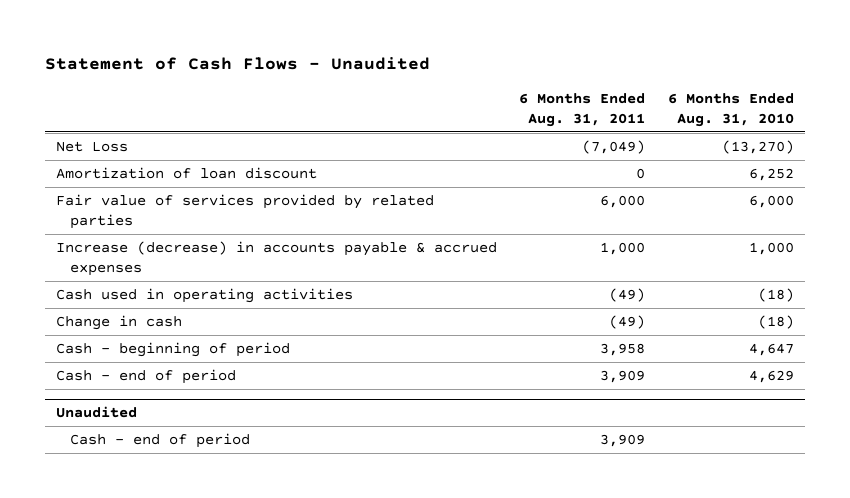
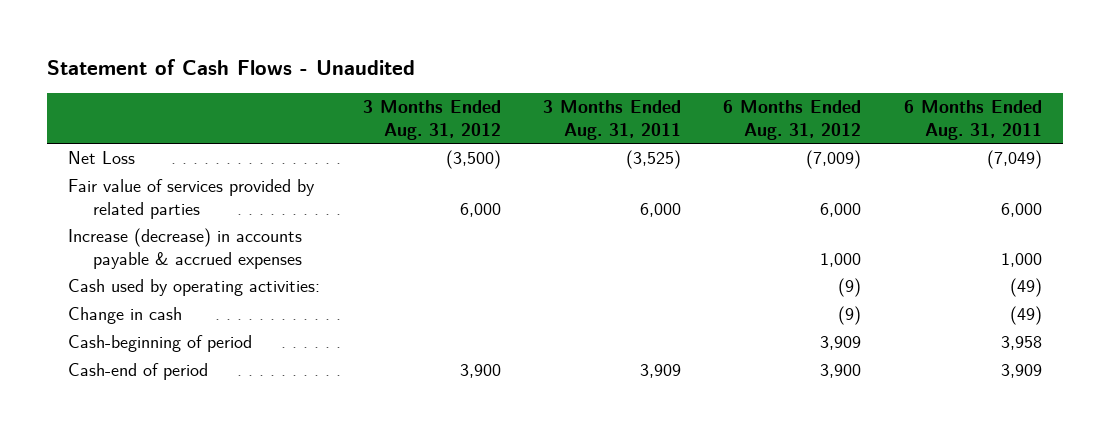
[667,92,794,127] 6 Months Ended Aug. 31, 2010 -> none
none -> [362,100,501,140] 3 Months Ended Aug. 31, 2012
none -> [542,100,681,140] 3 Months Ended Aug. 31, 2011
none -> [723,100,862,140] 6 Months Ended Aug. 31, 2012
[55,167,317,180] Amortization of loan discount -> none
[55,288,353,304] Cash used in operating activities -> [68,279,321,297] Cash used by operating activities:
[55,406,137,419] Unaudited -> none
[69,433,250,449] Cash - end of period -> none
[55,342,290,358] Cash - beginning of period -> [68,335,253,353] Cash-beginning of period
[55,369,236,385] Cash - end of period -> [68,363,209,381] Cash-end of period

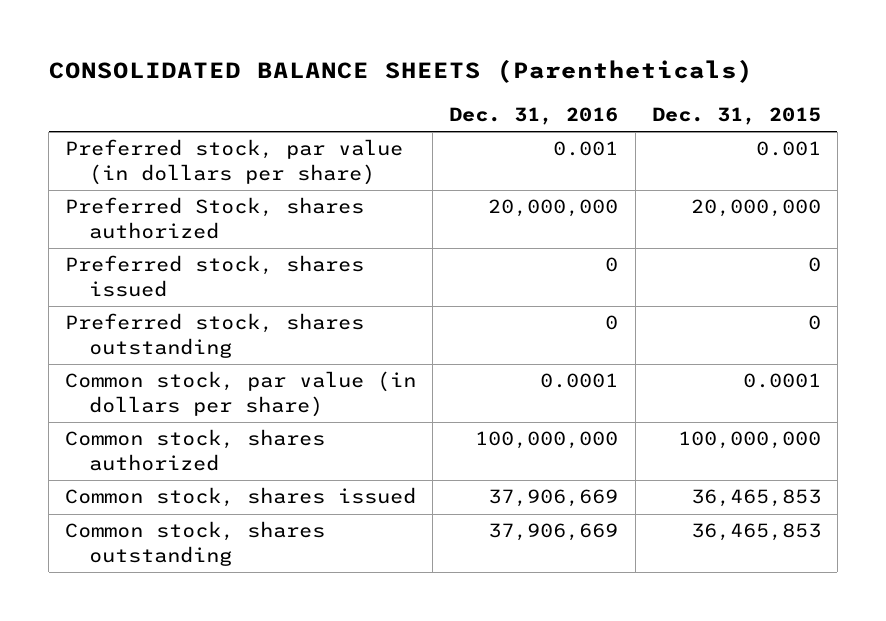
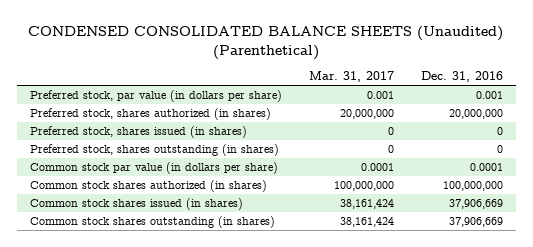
[48,59,753,84] CONSOLIDATED BALANCE SHEETS (Parentheticals) -> [28,25,504,60] CONDENSED CONSOLIDATED BALANCE SHEETS (Unaudited) (Parenthetical)
[651,106,821,125] Dec. 31, 2015 -> none
none -> [308,71,394,83] Mar. 31, 2017
[65,197,365,239] Preferred Stock, shares authorized -> [30,108,272,121] Preferred stock, shares authorized (in shares)
[65,255,365,297] Preferred stock, shares issued -> [30,126,248,139] Preferred stock, shares issued (in shares)
[65,313,365,358] Preferred stock, shares outstanding -> [30,144,280,157] Preferred stock, shares outstanding (in shares)
[65,371,417,417] Common stock, par value (in dollars per share) -> [30,162,279,175] Common stock par value (in dollars per share)
[65,429,326,471] Common stock, shares authorized -> [30,180,268,193] Common stock shares authorized (in shares)
[65,487,417,508] Common stock, shares issued -> [30,198,244,211] Common stock shares issued (in shares)
[65,521,326,566] Common stock, shares outstanding -> [30,216,276,229] Common stock shares outstanding (in shares)

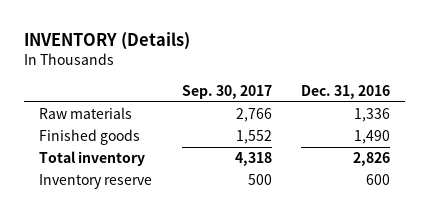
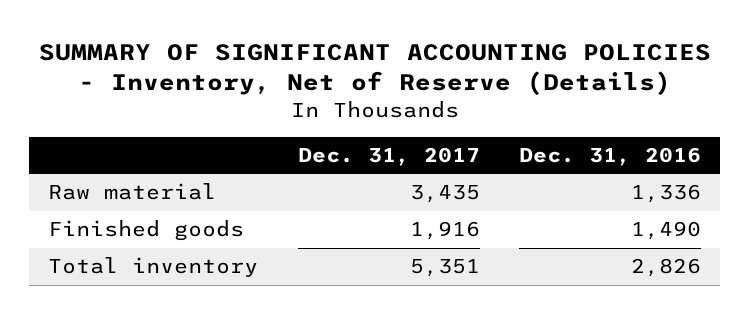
[24,32,191,51] INVENTORY (Details) -> [38,43,711,96] SUMMARY OF SIGNIFICANT ACCOUNTING POLICIES - Inventory, Net of Reserve (Details)
[181,84,272,99] Sep. 30, 2017 -> none
none -> [297,146,480,166] Dec. 31, 2017
[39,107,133,120] Raw materials -> [48,183,217,201] Raw material
[39,174,153,190] Inventory reserve -> none

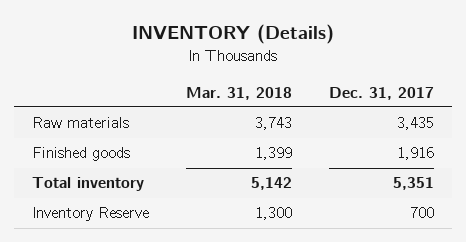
[38,43,711,96] SUMMARY OF SIGNIFICANT ACCOUNTING POLICIES - Inventory, Net of Reserve (Details) -> [131,23,334,44] INVENTORY (Details)
[518,146,701,166] Dec. 31, 2016 -> none
none -> [185,86,292,100] Mar. 31, 2018
[48,183,217,201] Raw material -> [32,117,130,129] Raw materials
none -> [32,207,150,222] Inventory Reserve

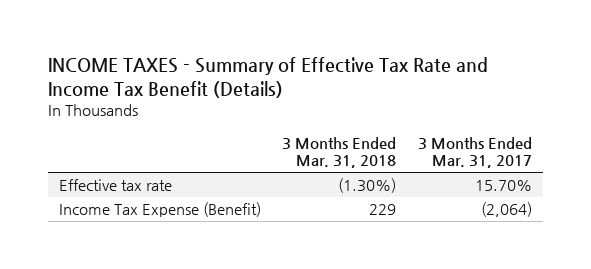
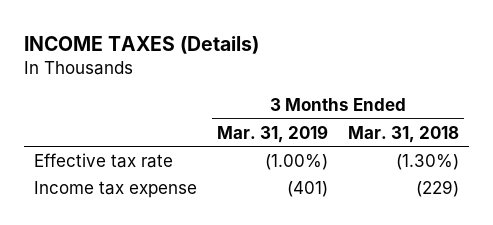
[47,57,488,98] INCOME TAXES - Summary of Effective Tax Rate and Income Tax Benefit (Details) -> [24,36,260,55] INCOME TAXES (Details)
[417,136,532,169] 3 Months Ended Mar. 31, 2017 -> none
none -> [217,124,329,143] Mar. 31, 2019
[58,202,261,218] Income Tax Expense (Benefit) -> [34,180,198,198] Income tax expense
[369,204,397,216] 229 -> [415,179,459,197] (229)

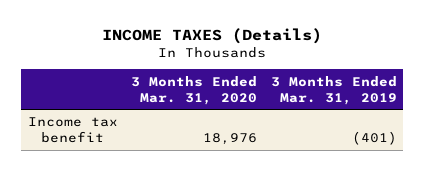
[347,125,459,143] Mar. 31, 2018 -> none
none -> [131,75,258,105] 3 Months Ended Mar. 31, 2020
[34,152,174,168] Effective tax rate -> none
[34,180,198,198] Income tax expense -> [27,117,118,144] Income tax benefit

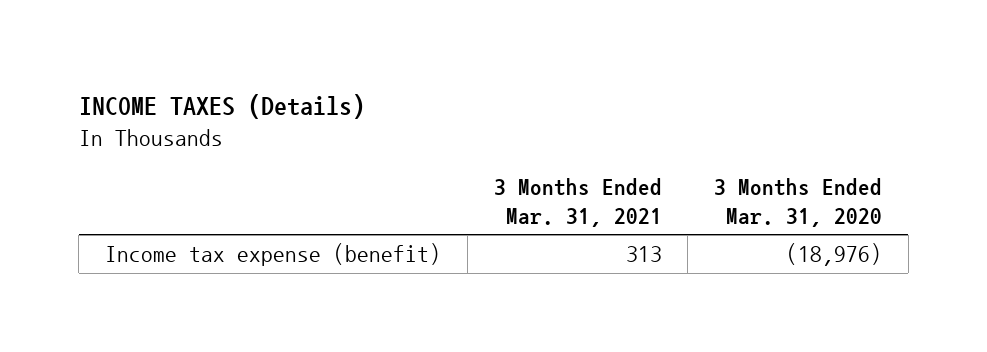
[270,75,397,105] 3 Months Ended Mar. 31, 2019 -> none
none -> [493,178,662,227] 3 Months Ended Mar. 31, 2021
[27,117,118,144] Income tax benefit -> [105,243,442,267] Income tax expense (benefit)
[203,133,258,146] 18,976 -> [786,243,883,267] (18,976)

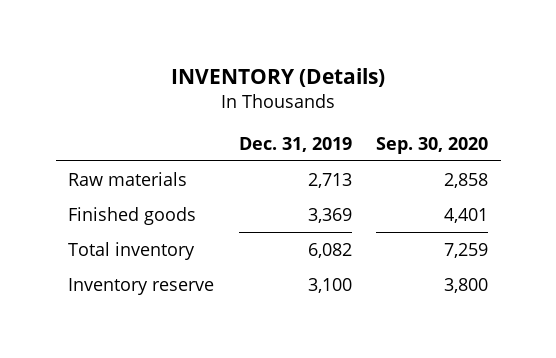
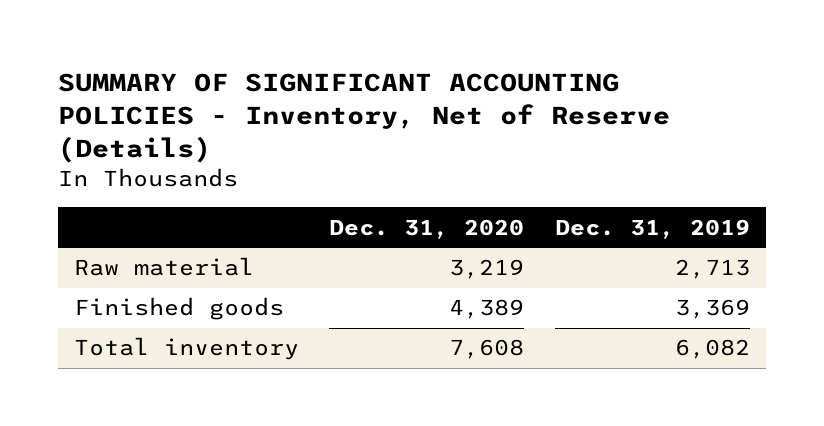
[171,67,386,87] INVENTORY (Details) -> [58,73,671,164] SUMMARY OF SIGNIFICANT ACCOUNTING POLICIES - Inventory, Net of Reserve (Details)
[376,136,489,154] Sep. 30, 2020 -> none
none -> [329,218,525,239] Dec. 31, 2020
[67,171,187,186] Raw materials -> [73,257,254,277] Raw material
[67,277,214,295] Inventory reserve -> none

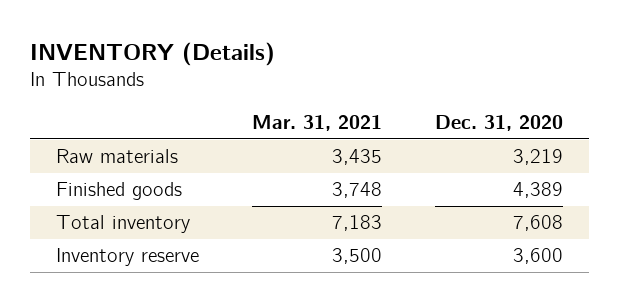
[58,73,671,164] SUMMARY OF SIGNIFICANT ACCOUNTING POLICIES - Inventory, Net of Reserve (Details) -> [29,41,275,66] INVENTORY (Details)
[555,218,751,239] Dec. 31, 2019 -> none
none -> [251,114,382,131] Mar. 31, 2021
[73,257,254,277] Raw material -> [55,149,178,164] Raw materials
none -> [55,248,199,267] Inventory reserve

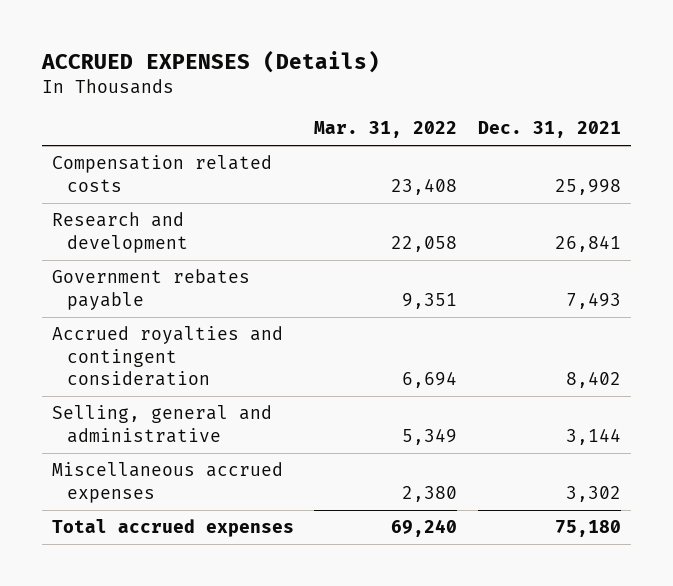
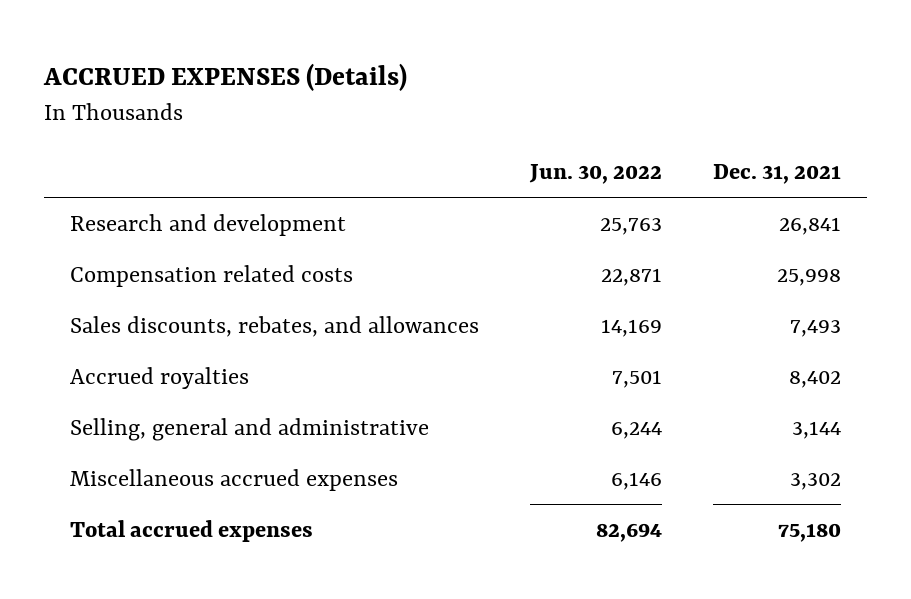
[314,121,458,139] Mar. 31, 2022 -> none
none -> [529,164,663,185] Jun. 30, 2022
[51,155,272,192] Compensation related costs -> [69,264,353,287] Compensation related costs
[51,269,250,310] Government rebates payable -> [69,315,479,337] Sales discounts, rebates, and allowances
[51,326,283,387] Accrued royalties and contingent consideration -> [69,366,249,389] Accrued royalties

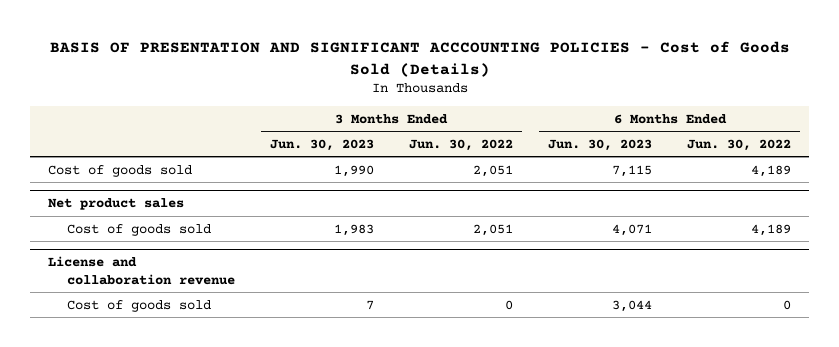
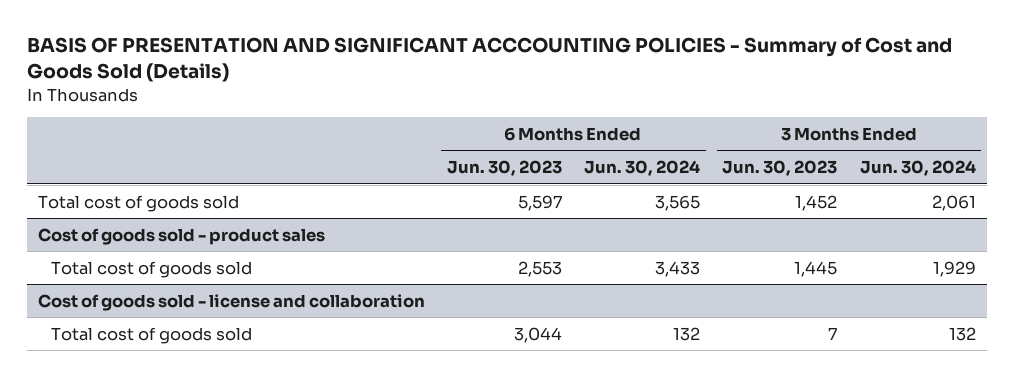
[49,40,790,77] BASIS OF PRESENTATION AND SIGNIFICANT ACCCOUNTING POLICIES - Cost of Goods Sold (Details) -> [26,37,952,83] BASIS OF PRESENTATION AND SIGNIFICANT ACCCOUNTING POLICIES - Summary of Cost and Goods Sold (Details)
[409,138,514,151] Jun. 30, 2022 -> none
[687,138,792,151] Jun. 30, 2022 -> none
none -> [584,160,701,177] Jun. 30, 2024
none -> [859,160,976,177] Jun. 30, 2024
[47,164,192,177] Cost of goods sold -> [37,194,239,212] Total cost of goods sold
[333,164,374,177] 1,990 -> [795,194,838,211] 1,452
[612,164,653,177] 7,115 -> [517,194,562,211] 5,597
[47,198,184,211] Net product sales -> [37,227,325,245] Cost of goods sold - product sales
[66,223,211,236] Cost of goods sold -> [51,260,253,278] Total cost of goods sold
[333,223,374,236] 1,983 -> [794,260,838,277] 1,445
[612,223,653,236] 4,071 -> [517,260,562,277] 2,553
[47,256,235,285] License and collaboration revenue -> [37,293,425,311] Cost of goods sold - license and collaboration
[66,299,211,312] Cost of goods sold -> [51,326,253,344] Total cost of goods sold

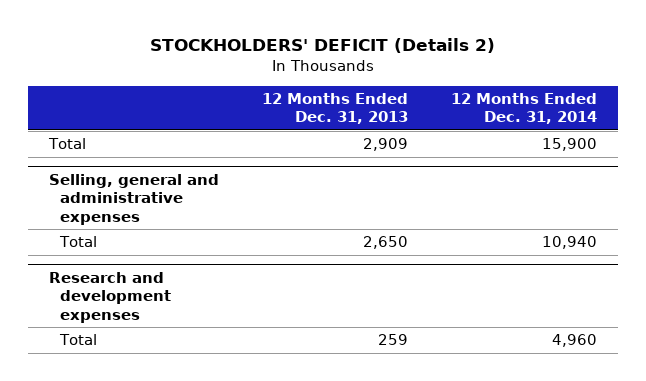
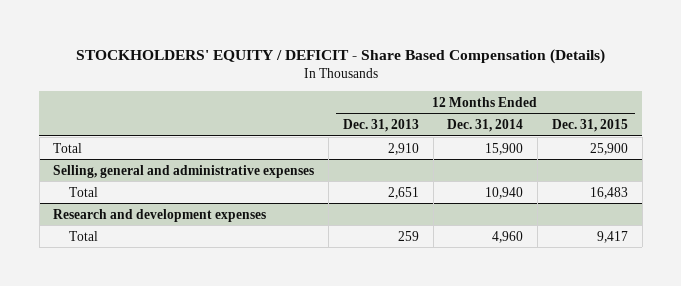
[149,37,495,53] STOCKHOLDERS' DEFICIT (Details 2) -> [75,48,605,64] STOCKHOLDERS' EQUITY / DEFICIT - Share Based Compensation (Details)
none -> [551,118,628,132] Dec. 31, 2015
[362,138,408,152] 2,909 -> [387,142,419,155] 2,910
[362,236,408,250] 2,650 -> [387,186,419,199] 2,651

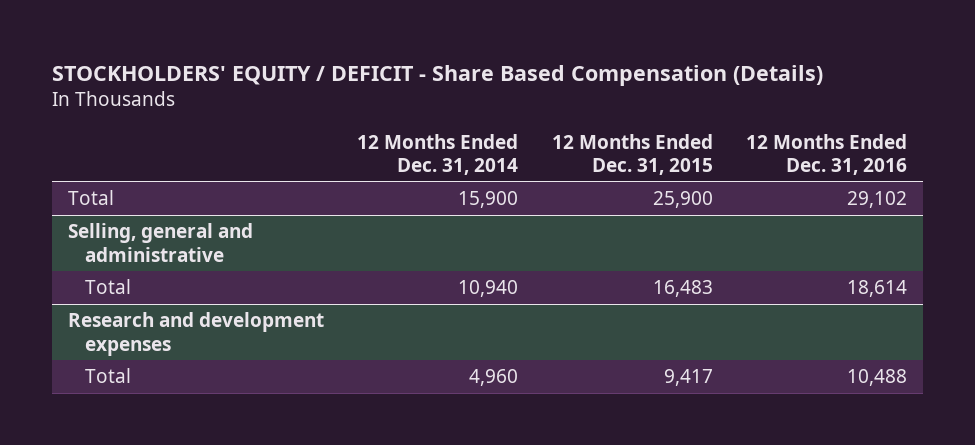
[342,118,419,132] Dec. 31, 2013 -> none
none -> [745,133,907,175] 12 Months Ended Dec. 31, 2016
[53,164,315,178] Selling, general and administrative expenses -> [68,223,254,262] Selling, general and administrative

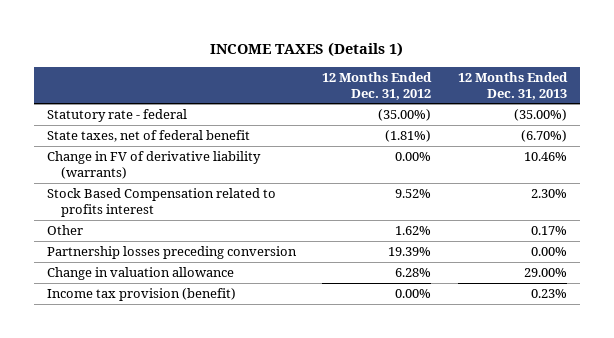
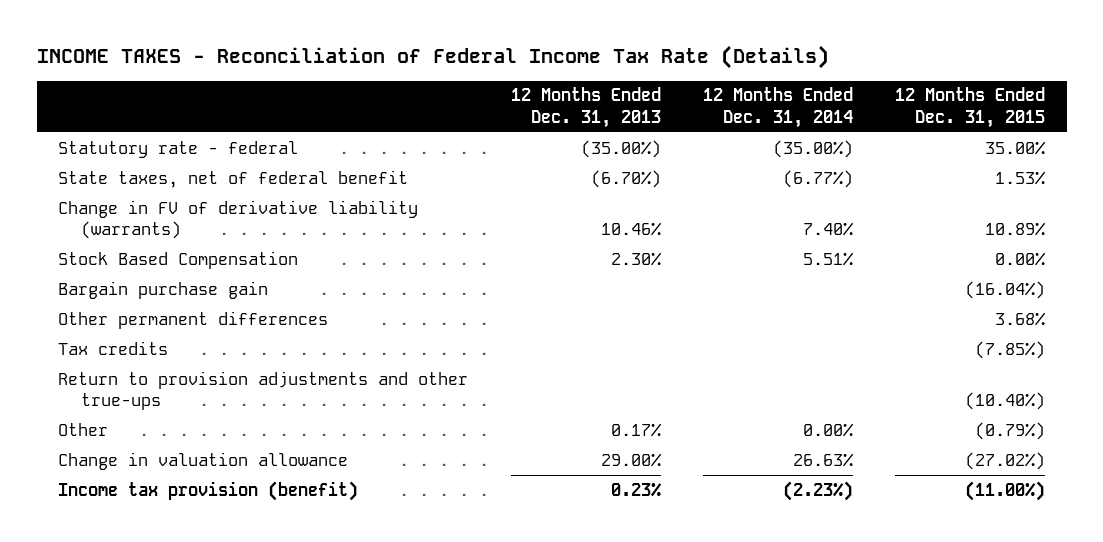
[209,41,403,57] INCOME TAXES (Details 1) -> [36,45,829,70] INCOME TAXES - Reconciliation of Federal Income Tax Rate (Details)
[322,71,433,100] 12 Months Ended Dec. 31, 2012 -> none
none -> [702,87,853,128] 12 Months Ended Dec. 31, 2014
none -> [895,87,1046,128] 12 Months Ended Dec. 31, 2015
[47,187,277,217] Stock Based Compensation related to profits interest -> [58,250,299,269] Stock Based Compensation
none -> [58,280,269,299] Bargain purchase gain
none -> [58,310,329,329] Other permanent differences
none -> [58,340,169,355] Tax credits
none -> [58,370,469,411] Return to provision adjustments and other true-ups
[47,245,298,259] Partnership losses preceding conversion -> none

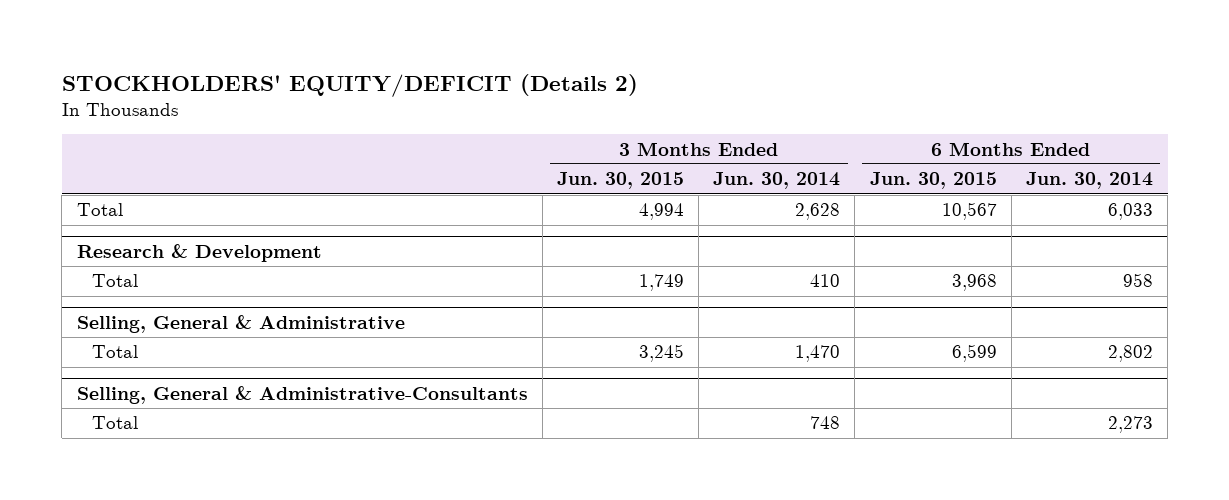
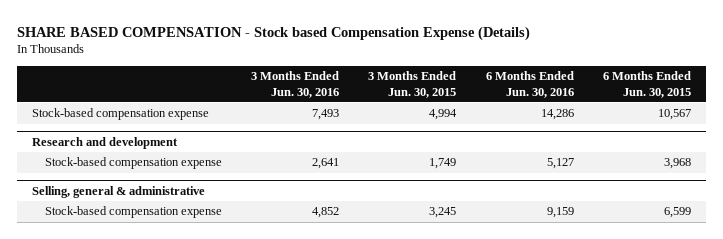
[61,73,638,97] STOCKHOLDERS' EQUITY/DEFICIT (Details 2) -> [17,25,531,41] SHARE BASED COMPENSATION - Stock based Compensation Expense (Details)
[713,172,841,190] Jun. 30, 2014 -> none
[1025,172,1153,190] Jun. 30, 2014 -> none
none -> [251,71,340,98] 3 Months Ended Jun. 30, 2016
none -> [485,71,574,98] 6 Months Ended Jun. 30, 2016
[76,385,528,404] Selling, General & Administrative-Consultants -> none
[92,416,139,430] Total -> none
[76,203,123,217] Total -> [32,108,210,121] Stock-based compensation expense
[76,243,322,262] Research & Development -> [32,136,179,149] Research and development
[92,274,139,288] Total -> [44,157,222,170] Stock-based compensation expense
[76,314,405,333] Selling, General & Administrative -> [32,185,206,198] Selling, general & administrative
[92,345,139,359] Total -> [44,206,222,219] Stock-based compensation expense

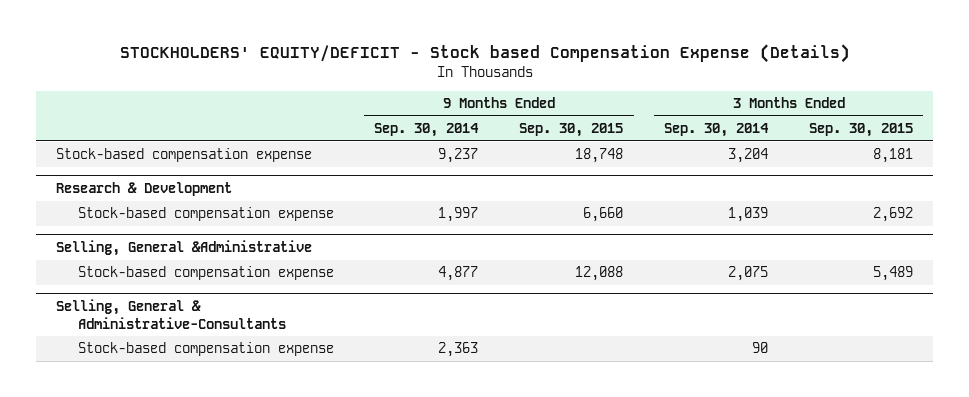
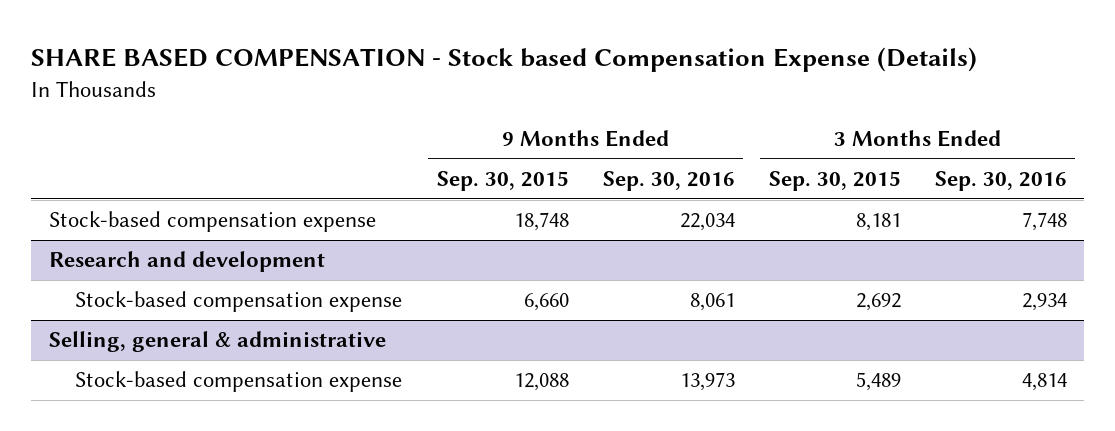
[119,43,850,63] STOCKHOLDERS' EQUITY/DEFICIT - Stock based Compensation Expense (Details) -> [31,47,978,73] SHARE BASED COMPENSATION - Stock based Compensation Expense (Details)
[374,123,480,138] Sep. 30, 2014 -> none
[664,123,770,138] Sep. 30, 2014 -> none
none -> [602,171,735,192] Sep. 30, 2016
none -> [934,171,1067,192] Sep. 30, 2016
[56,182,233,197] Research & Development -> [48,251,325,273] Research and development
[56,240,313,257] Selling, General &Administrative -> [48,331,386,353] Selling, general & administrative
[56,299,286,329] Selling, General & Administrative-Consultants -> none
[77,342,334,357] Stock-based compensation expense -> none

